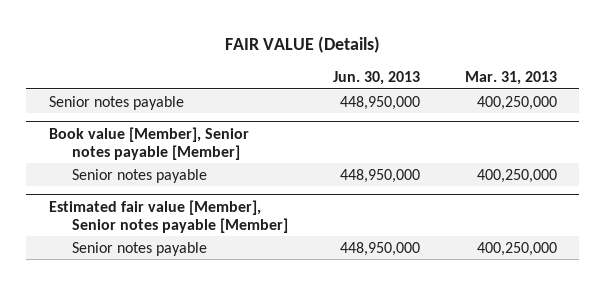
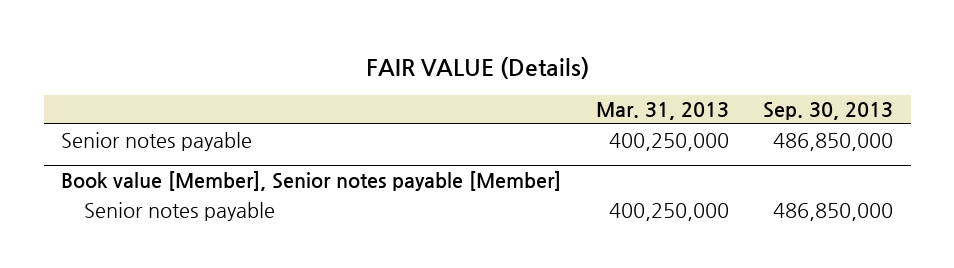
[332,71,420,86] Jun. 30, 2013 -> none
none -> [763,102,894,121] Sep. 30, 2013
[48,199,288,233] Estimated fair value [Member], Senior notes payable [Member] -> none
[71,241,207,256] Senior notes payable -> none

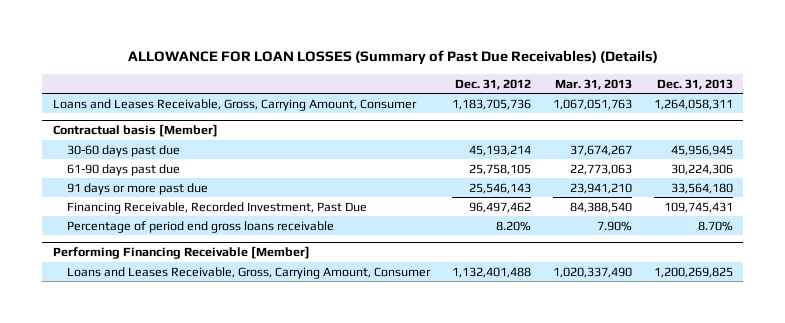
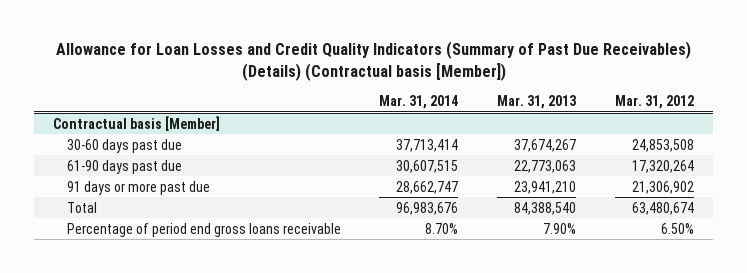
[127,50,658,66] ALLOWANCE FOR LOAN LOSSES (Summary of Past Due Receivables) (Details) -> [55,41,691,81] Allowance for Loan Losses and Credit Quality Indicators (Summary of Past Due Receivables) (Details) (Contractual basis [Member])
[455,78,532,90] Dec. 31, 2012 -> none
[656,78,733,90] Dec. 31, 2013 -> none
none -> [379,95,459,110] Mar. 31, 2014
none -> [614,95,694,110] Mar. 31, 2012
[52,98,417,111] Loans and Leases Receivable, Gross, Carrying Amount, Consumer -> none
[67,201,368,214] Financing Receivable, Recorded Investment, Past Due -> [66,201,97,213] Total
[52,246,310,260] Performing Financing Receivable [Member] -> none
[67,266,432,279] Loans and Leases Receivable, Gross, Carrying Amount, Consumer -> none

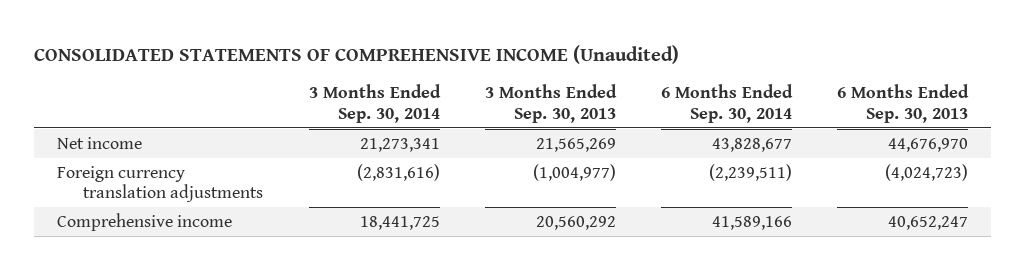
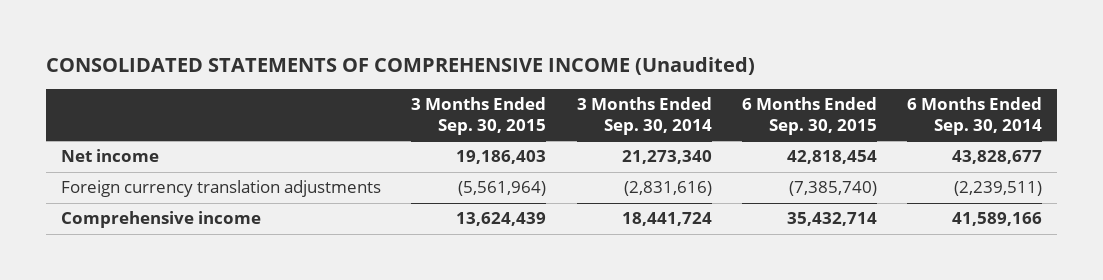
[484,84,617,123] 3 Months Ended Sep. 30, 2013 -> none
[836,84,969,123] 6 Months Ended Sep. 30, 2013 -> none
none -> [411,96,547,135] 3 Months Ended Sep. 30, 2015
none -> [741,96,877,135] 6 Months Ended Sep. 30, 2015
[359,137,440,152] 21,273,341 -> [621,150,712,165] 21,273,340
[359,215,440,230] 18,441,725 -> [621,212,712,227] 18,441,724

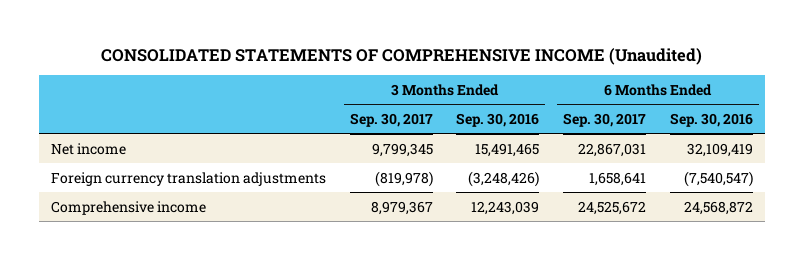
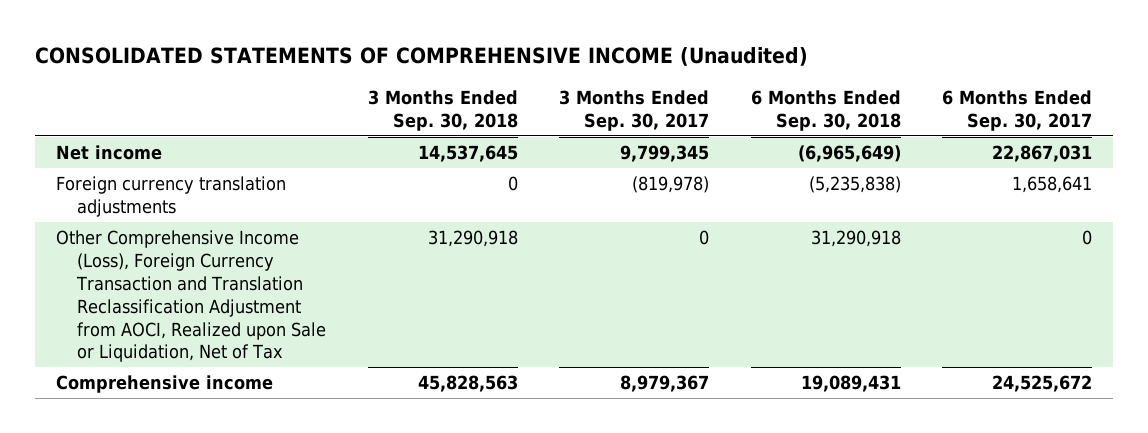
[456,112,540,127] Sep. 30, 2016 -> none
[669,112,753,127] Sep. 30, 2016 -> none
none -> [367,89,518,131] 3 Months Ended Sep. 30, 2018
none -> [750,89,901,131] 6 Months Ended Sep. 30, 2018
none -> [56,230,327,363] Other Comprehensive Income (Loss), Foreign Currency Transaction and Translation Reclassification Adjustment from AOCI, Realized upon Sale or Liquidation, Net of Tax

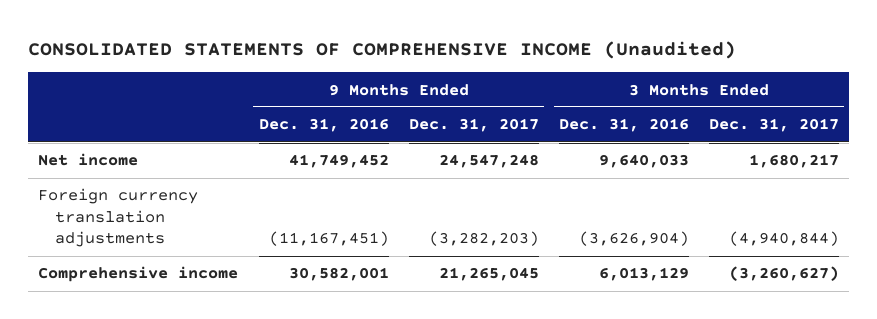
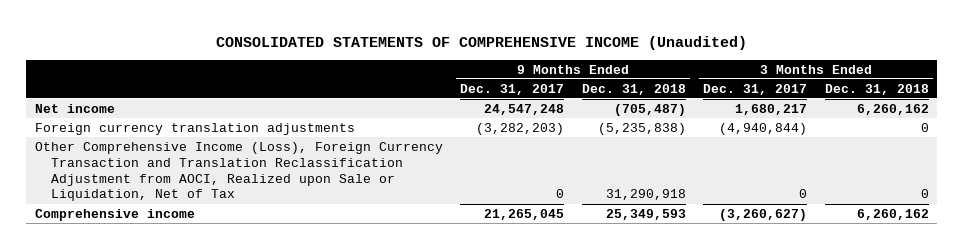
[258,118,389,133] Dec. 31, 2016 -> none
[558,118,689,133] Dec. 31, 2016 -> none
none -> [581,83,686,95] Dec. 31, 2018
none -> [824,83,929,95] Dec. 31, 2018
none -> [34,141,443,202] Other Comprehensive Income (Loss), Foreign Currency Transaction and Translation Reclassification Adjustment from AOCI, Realized upon Sale or Liquidation, Net of Tax

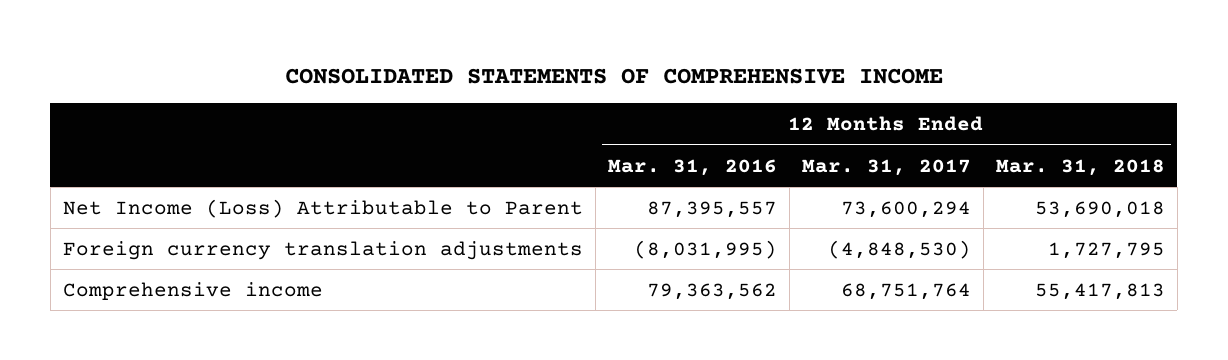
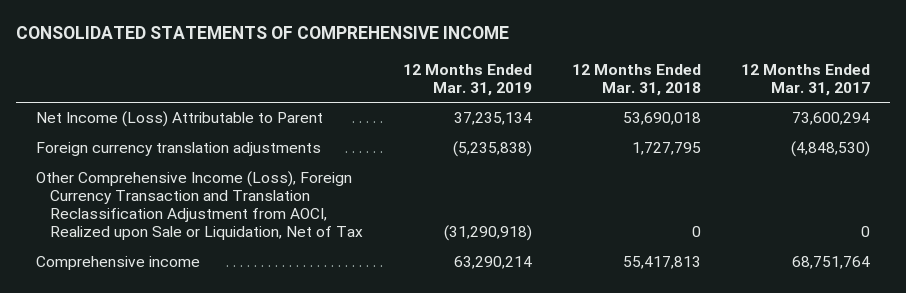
[607,158,777,176] Mar. 31, 2016 -> none
none -> [403,63,533,96] 12 Months Ended Mar. 31, 2019
none -> [35,171,364,241] Other Comprehensive Income (Loss), Foreign Currency Transaction and Translation Reclassification Adjustment from AOCI, Realized upon Sale or Liquidation, Net of Tax

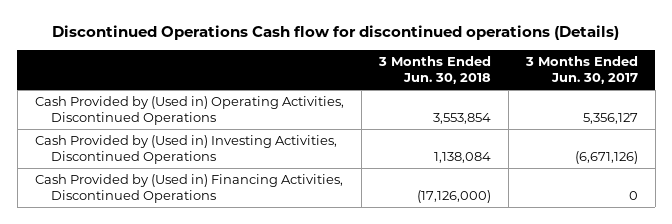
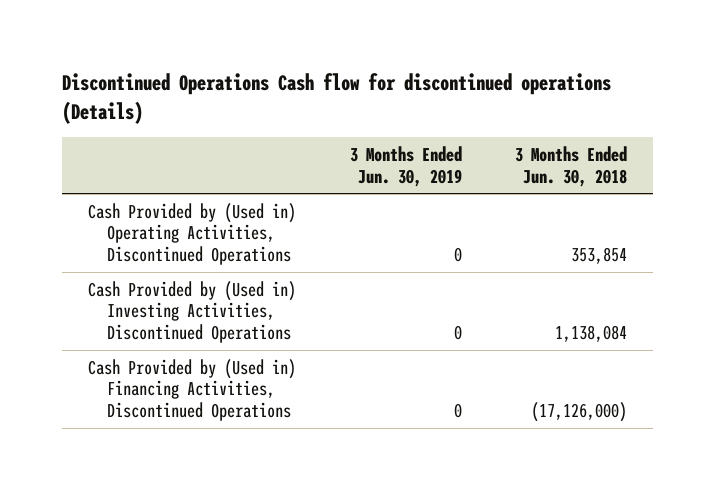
[524,55,638,85] 3 Months Ended Jun. 30, 2017 -> none
none -> [349,145,462,187] 3 Months Ended Jun. 30, 2019
[432,113,491,125] 3,553,854 -> [570,247,627,265] 353,854

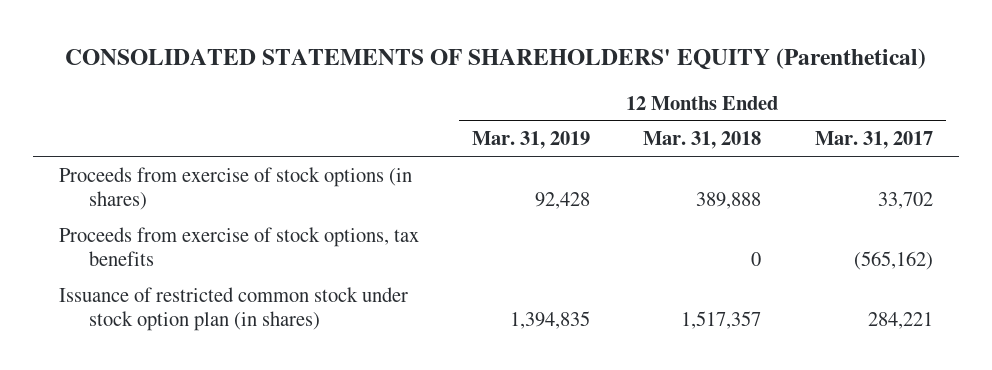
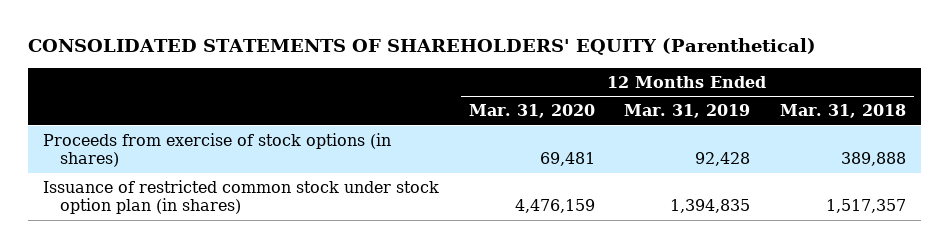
[814,131,933,150] Mar. 31, 2017 -> none
none -> [468,104,595,119] Mar. 31, 2020
[59,226,420,266] Proceeds from exercise of stock options, tax benefits -> none

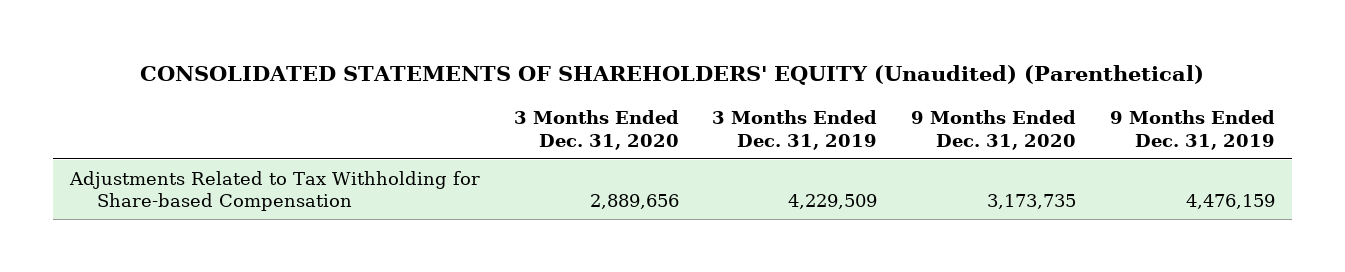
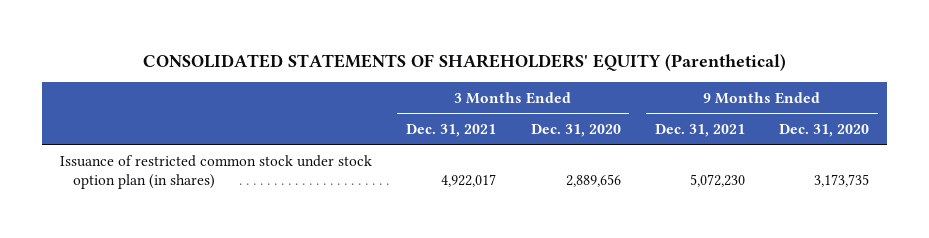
[140,65,1205,86] CONSOLIDATED STATEMENTS OF SHAREHOLDERS' EQUITY (Unaudited) (Parenthetical) -> [142,53,786,71] CONSOLIDATED STATEMENTS OF SHAREHOLDERS' EQUITY (Parenthetical)
[712,110,878,150] 3 Months Ended Dec. 31, 2019 -> none
[1110,110,1276,150] 9 Months Ended Dec. 31, 2019 -> none
none -> [406,123,497,137] Dec. 31, 2021
none -> [654,123,745,137] Dec. 31, 2021
[68,171,480,212] Adjustments Related to Tax Withholding for Share-based Compensation -> [59,154,372,190] Issuance of restricted common stock under stock option plan (in shares)

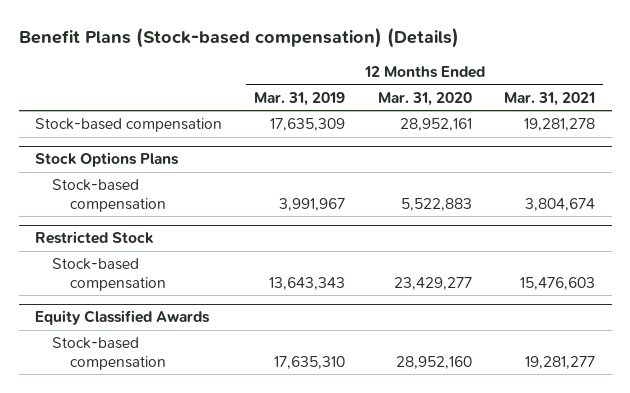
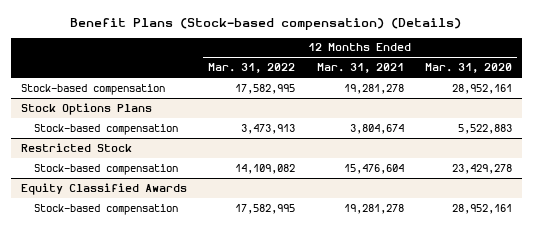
[254,91,346,106] Mar. 31, 2019 -> none
none -> [208,63,296,74] Mar. 31, 2022
[393,276,472,290] 23,429,277 -> [451,163,512,174] 23,429,278
[520,276,596,290] 15,476,603 -> [343,163,404,174] 15,476,604
[395,355,472,369] 28,952,160 -> [451,203,512,214] 28,952,161
[525,355,596,369] 19,281,277 -> [343,203,404,214] 19,281,278

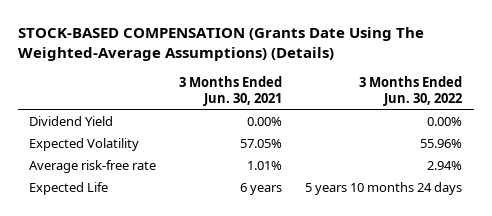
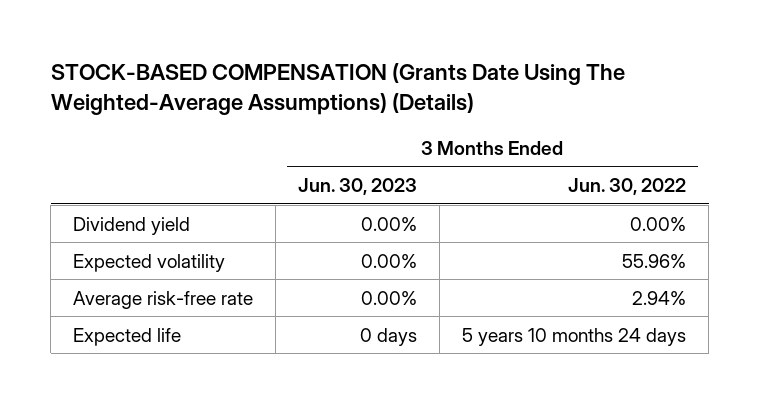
[179,75,283,106] 3 Months Ended Jun. 30, 2021 -> none
none -> [298,178,418,196] Jun. 30, 2023
[29,115,114,126] Dividend Yield -> [73,216,191,235] Dividend yield
[29,137,140,151] Expected Volatility -> [73,253,226,272] Expected volatility
[29,181,109,195] Expected Life -> [73,327,182,346] Expected life

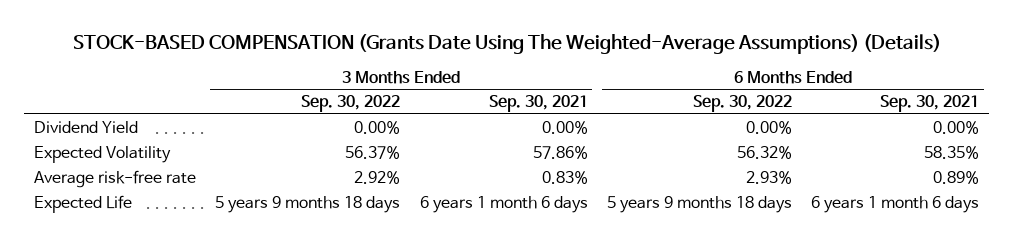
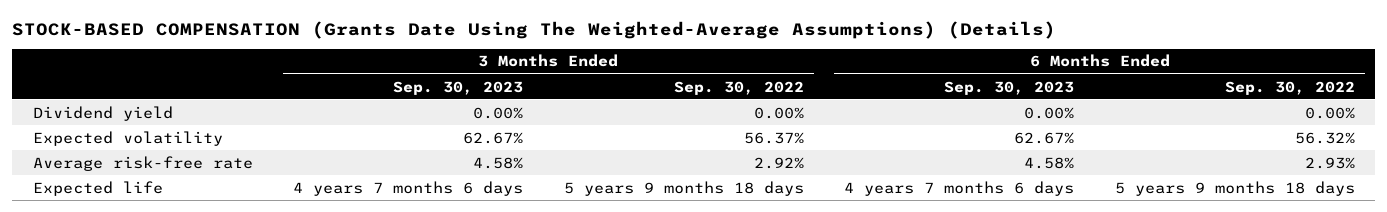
[488,95,588,113] Sep. 30, 2021 -> none
[880,95,980,113] Sep. 30, 2021 -> none
none -> [393,80,524,95] Sep. 30, 2023
none -> [944,80,1075,95] Sep. 30, 2023
[33,121,138,134] Dividend Yield -> [32,105,173,121] Dividend yield
[33,146,171,164] Expected Volatility -> [32,130,223,146] Expected volatility
[33,195,132,214] Expected Life -> [32,180,163,196] Expected life

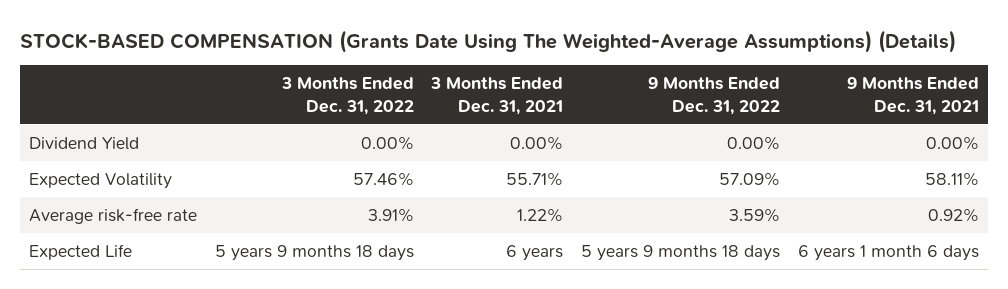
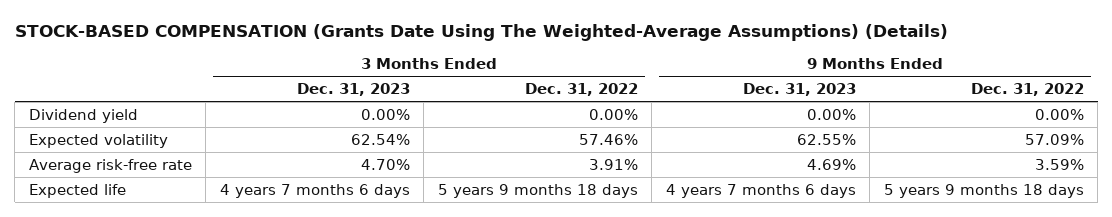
[430,77,564,115] 3 Months Ended Dec. 31, 2021 -> none
[846,77,979,115] 9 Months Ended Dec. 31, 2021 -> none
none -> [296,82,410,96] Dec. 31, 2023
none -> [742,82,856,96] Dec. 31, 2023
[29,137,140,151] Dividend Yield -> [28,108,138,123] Dividend yield
[29,173,173,190] Expected Volatility -> [28,133,168,148] Expected volatility
[29,244,133,261] Expected Life -> [28,183,126,198] Expected life

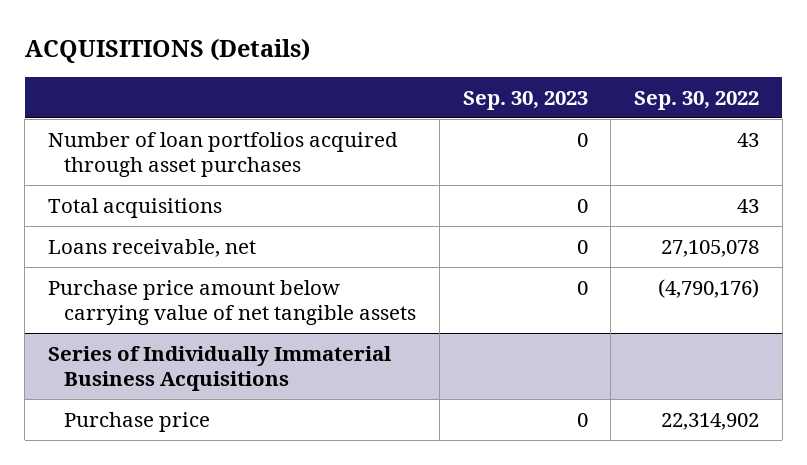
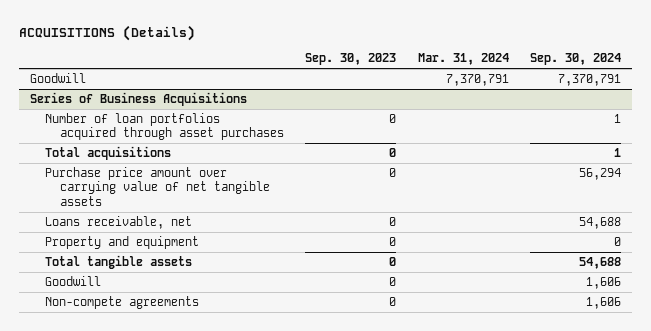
[634,90,760,110] Sep. 30, 2022 -> none
none -> [417,53,509,66] Mar. 31, 2024
none -> [530,53,622,66] Sep. 30, 2024
none -> [29,73,86,84] Goodwill
none -> [29,92,247,107] Series of Business Acquisitions
none -> [44,167,270,206] Purchase price amount over carrying value of net tangible assets
[47,279,417,326] Purchase price amount below carrying value of net tangible assets -> none
[47,345,391,392] Series of Individually Immaterial Business Acquisitions -> none
[64,411,211,432] Purchase price -> none
none -> [44,236,199,250] Property and equipment
none -> [44,255,192,270] Total tangible assets
none -> [44,276,101,287] Goodwill
none -> [44,296,199,310] Non-compete agreements

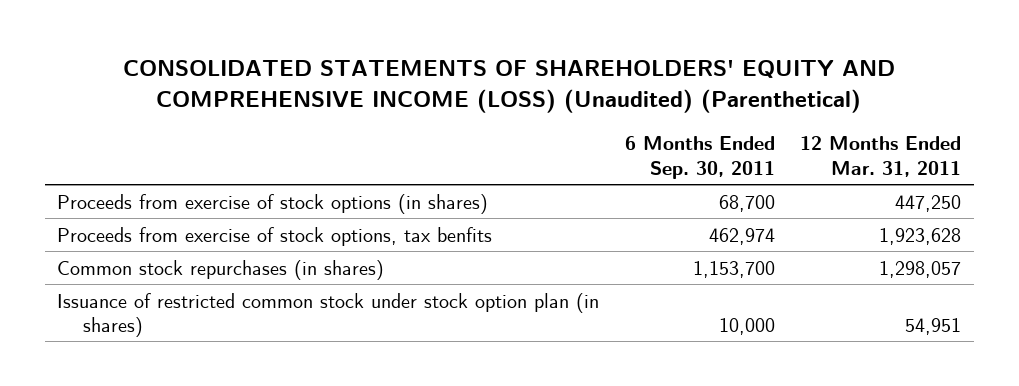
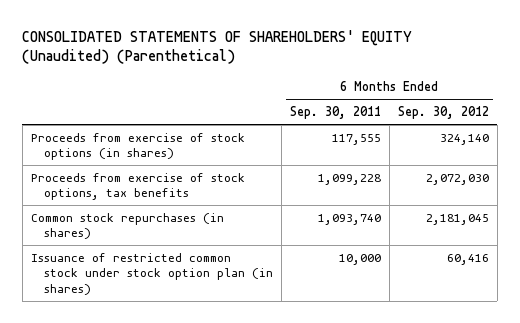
[123,59,896,113] CONSOLIDATED STATEMENTS OF SHAREHOLDERS' EQUITY AND COMPREHENSIVE INCOME (LOSS) (Unaudited) (Parenthetical) -> [22,29,413,65] CONSOLIDATED STATEMENTS OF SHAREHOLDERS' EQUITY (Unaudited) (Parenthetical)
[800,136,962,177] 12 Months Ended Mar. 31, 2011 -> none
none -> [397,105,489,119] Sep. 30, 2012
[718,194,775,212] 68,700 -> [331,133,381,145] 117,555
[57,226,493,246] Proceeds from exercise of stock options, tax benfits -> [30,172,245,201] Proceeds from exercise of stock options, tax benefits
[708,227,775,245] 462,974 -> [317,173,381,185] 1,099,228
[692,260,775,278] 1,153,700 -> [317,213,381,225] 1,093,740

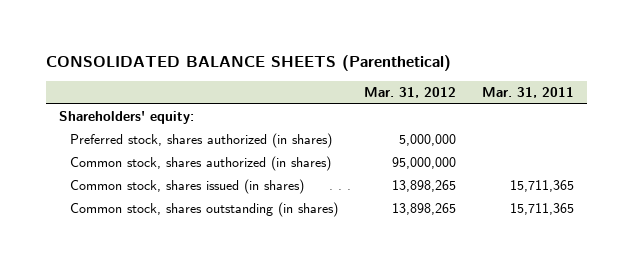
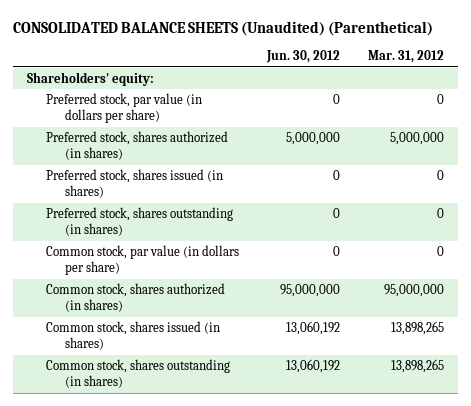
[46,55,452,72] CONSOLIDATED BALANCE SHEETS (Parenthetical) -> [13,20,434,36] CONSOLIDATED BALANCE SHEETS (Unaudited) (Parenthetical)
[482,87,575,99] Mar. 31, 2011 -> none
none -> [265,50,340,64] Jun. 30, 2012
none -> [46,92,203,124] Preferred stock, par value (in dollars per share)
none -> [46,168,224,199] Preferred stock, shares issued (in shares)
none -> [46,206,234,237] Preferred stock, shares outstanding (in shares)
none -> [46,244,240,276] Common stock, par value (in dollars per share)

